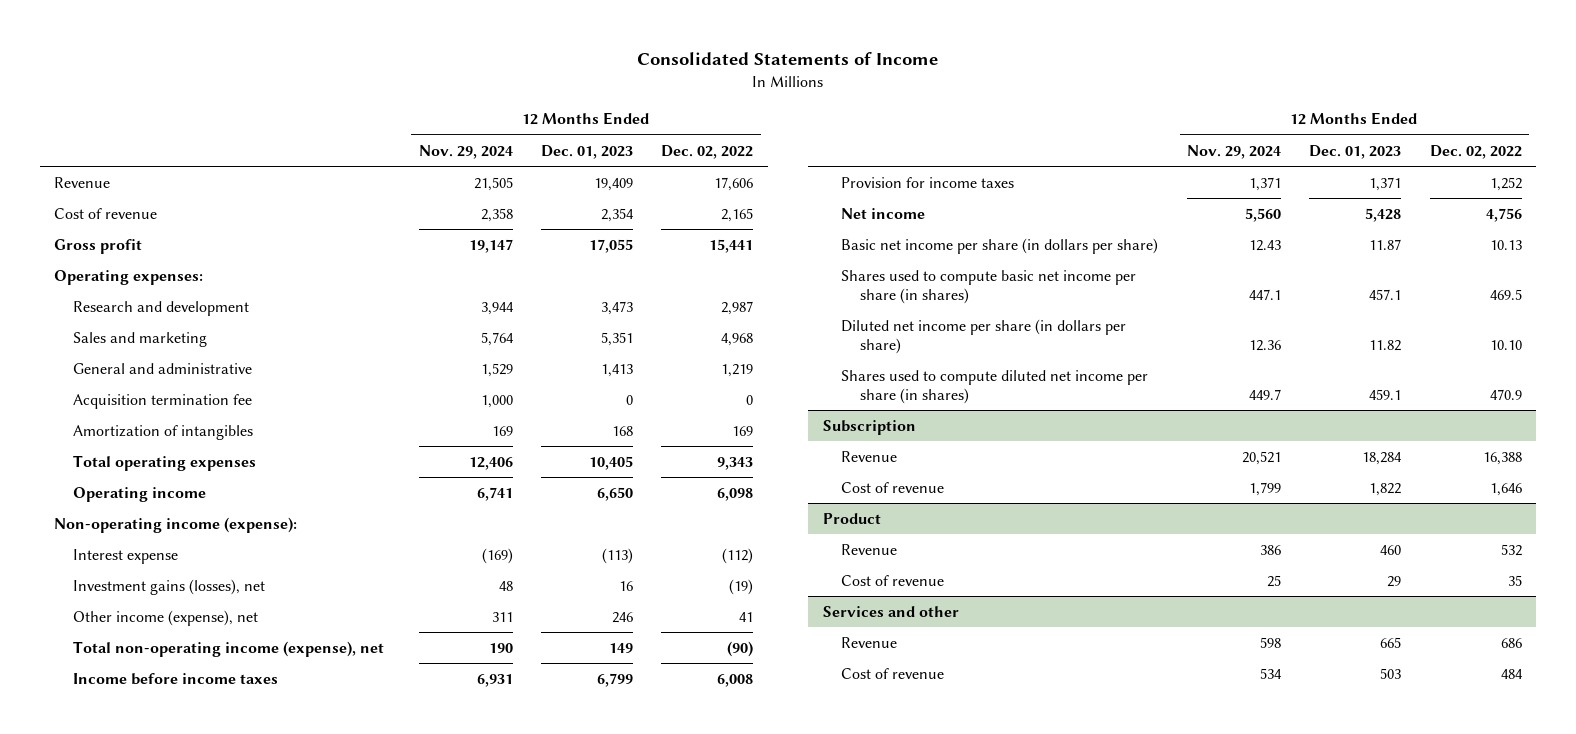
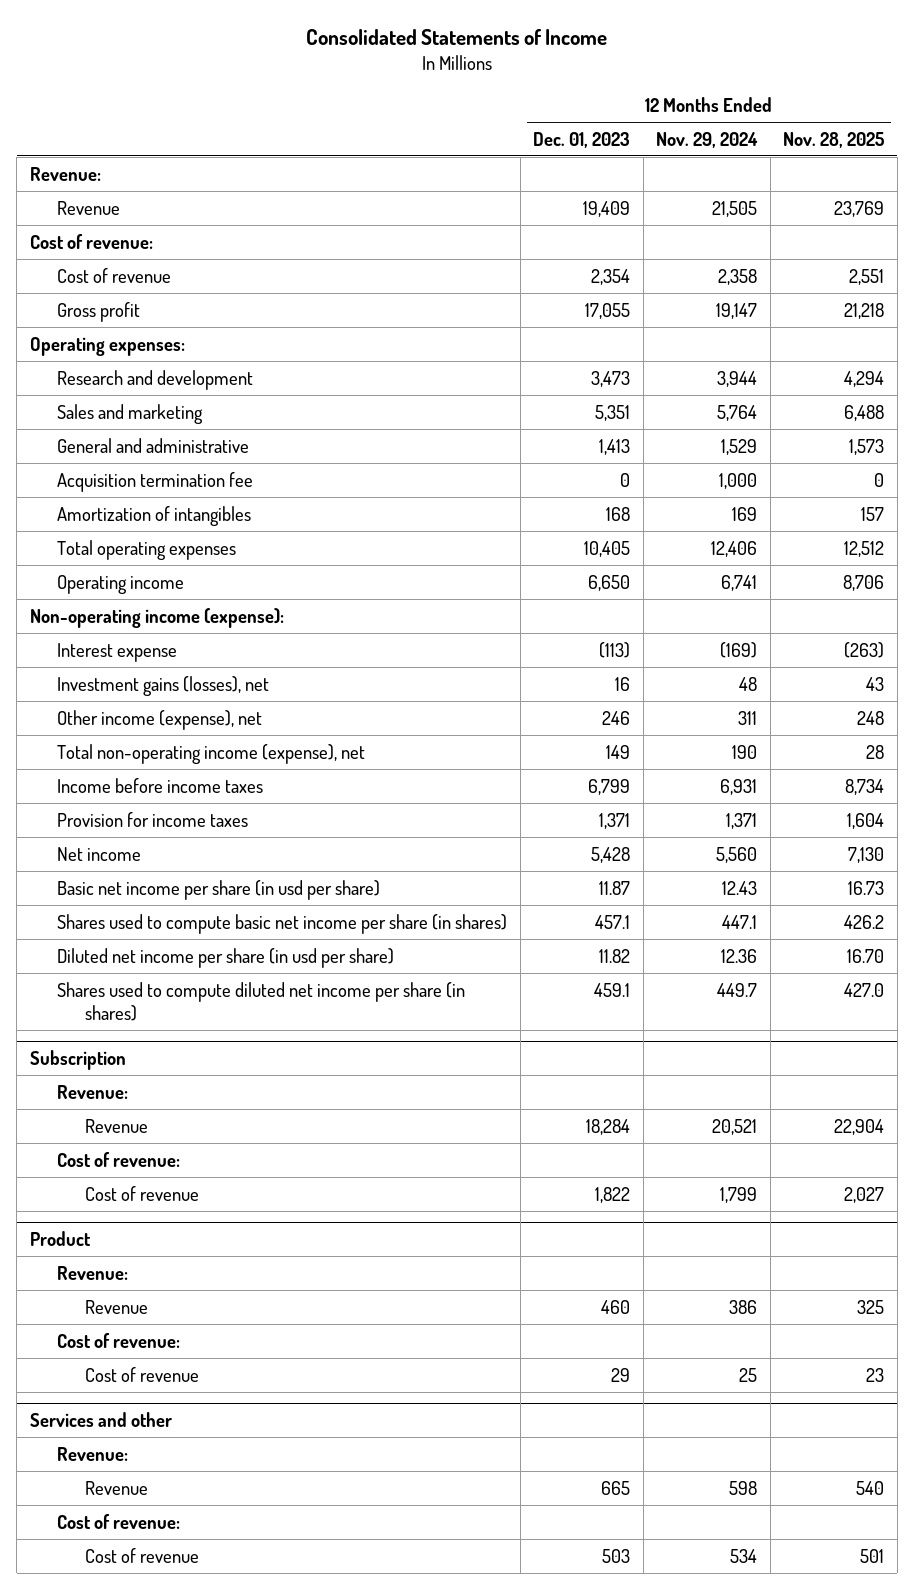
[661,144,754,159] Dec. 02, 2022 -> none
none -> [783,131,885,148] Nov. 28, 2025
none -> [29,166,101,181] Revenue:
none -> [29,233,153,249] Cost of revenue:
[841,237,1159,254] Basic net income per share (in dollars per share) -> [57,879,381,900] Basic net income per share (in usd per share)
[841,318,1127,355] Diluted net income per share (in dollars per share) -> [57,947,395,968] Diluted net income per share (in usd per share)
none -> [57,1084,129,1099] Revenue:
none -> [57,1151,181,1167] Cost of revenue:
none -> [57,1265,129,1280] Revenue:
none -> [57,1332,181,1348] Cost of revenue:
none -> [57,1446,129,1461] Revenue:
none -> [57,1513,181,1529] Cost of revenue:

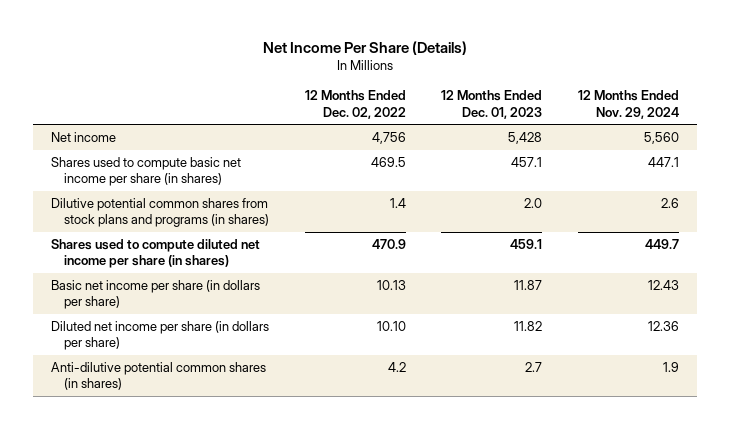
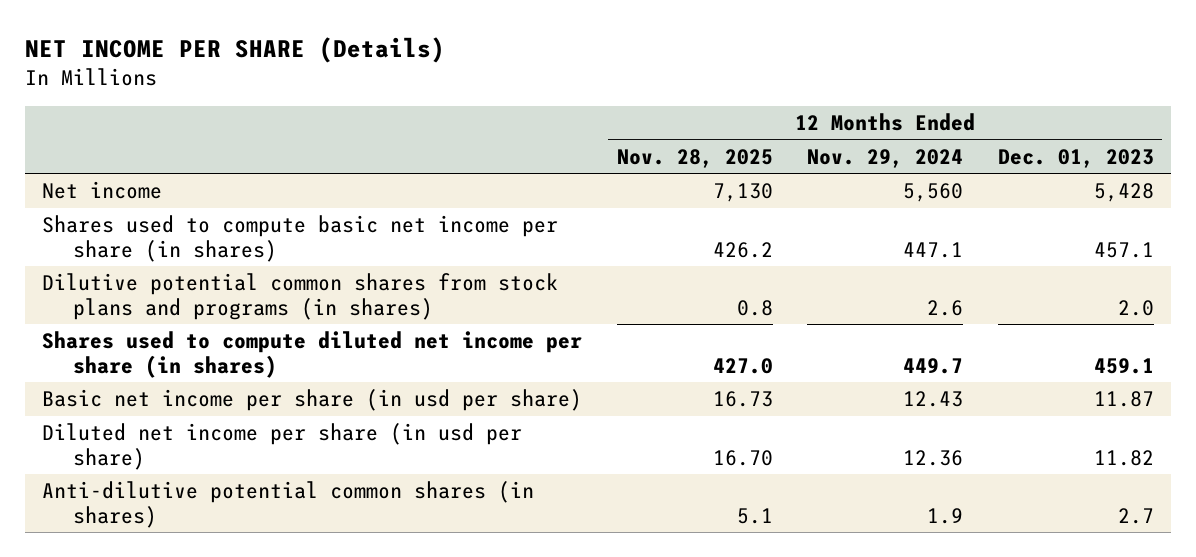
[262,41,467,56] Net Income Per Share (Details) -> [24,37,445,64] NET INCOME PER SHARE (Details)
[304,90,406,119] 12 Months Ended Dec. 02, 2022 -> none
none -> [616,148,773,168] Nov. 28, 2025
[50,280,260,310] Basic net income per share (in dollars per share) -> [42,389,583,412] Basic net income per share (in usd per share)
[50,321,269,351] Diluted net income per share (in dollars per share) -> [42,423,523,470] Diluted net income per share (in usd per share)

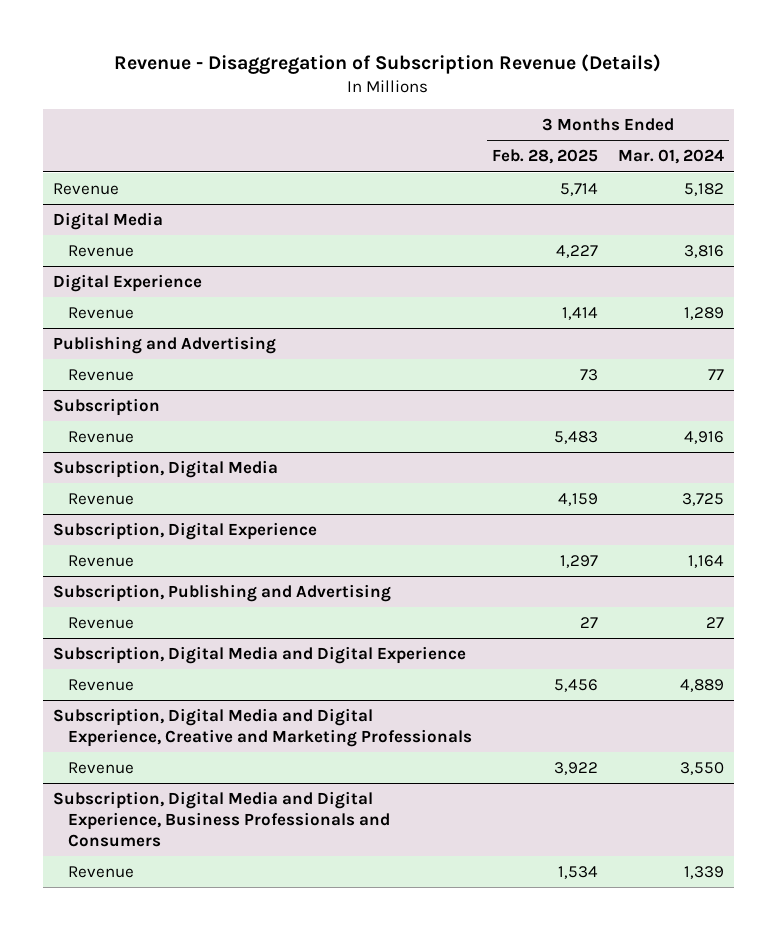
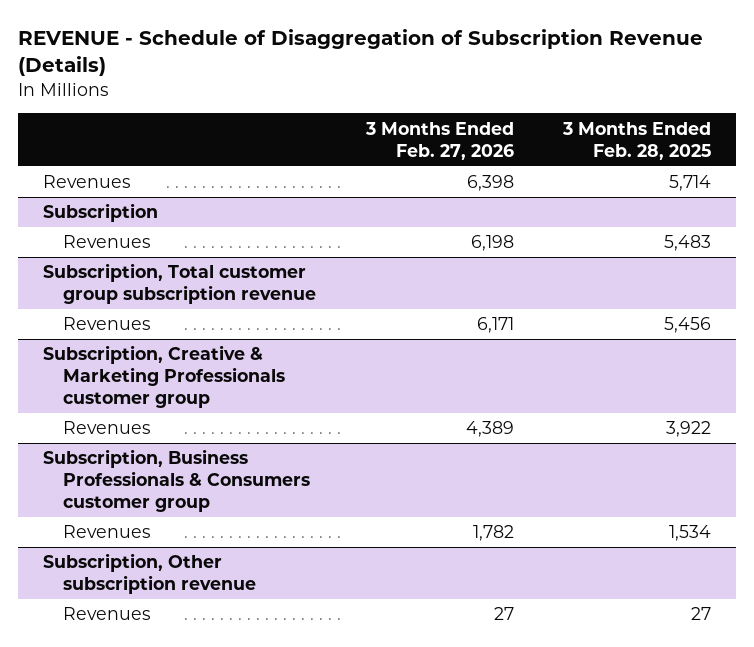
[114,53,662,74] Revenue - Disaggregation of Subscription Revenue (Details) -> [18,29,704,77] REVENUE - Schedule of Disaggregation of Subscription Revenue (Details)
[617,149,724,165] Mar. 01, 2024 -> none
none -> [364,121,514,160] 3 Months Ended Feb. 27, 2026
[52,212,163,231] Digital Media -> none
[68,245,135,258] Revenue -> none
[52,274,202,293] Digital Experience -> none
[68,307,135,320] Revenue -> none
[52,336,276,355] Publishing and Advertising -> none
[68,369,135,382] Revenue -> none
[52,183,119,196] Revenue -> [42,175,131,189] Revenues
[52,460,278,479] Subscription, Digital Media -> none
[68,493,135,506] Revenue -> none
[52,522,317,541] Subscription, Digital Experience -> none
[68,555,135,568] Revenue -> none
[52,584,391,603] Subscription, Publishing and Advertising -> none
[68,617,135,630] Revenue -> none
[52,646,466,665] Subscription, Digital Media and Digital Experience -> none
[52,708,473,747] Subscription, Digital Media and Digital Experience, Creative and Marketing Professionals -> none
[52,791,391,847] Subscription, Digital Media and Digital Experience, Business Professionals and Consumers -> none
[68,431,135,444] Revenue -> [63,235,152,249] Revenues
none -> [42,263,317,305] Subscription, Total customer group subscription revenue
[68,679,135,692] Revenue -> [63,317,152,331] Revenues
none -> [42,345,286,409] Subscription, Creative & Marketing Professionals customer group
[68,762,135,775] Revenue -> [63,421,152,435] Revenues
none -> [42,449,311,513] Subscription, Business Professionals & Consumers customer group
[68,866,135,879] Revenue -> [63,525,152,539] Revenues
none -> [42,553,257,595] Subscription, Other subscription revenue
none -> [63,607,152,621] Revenues

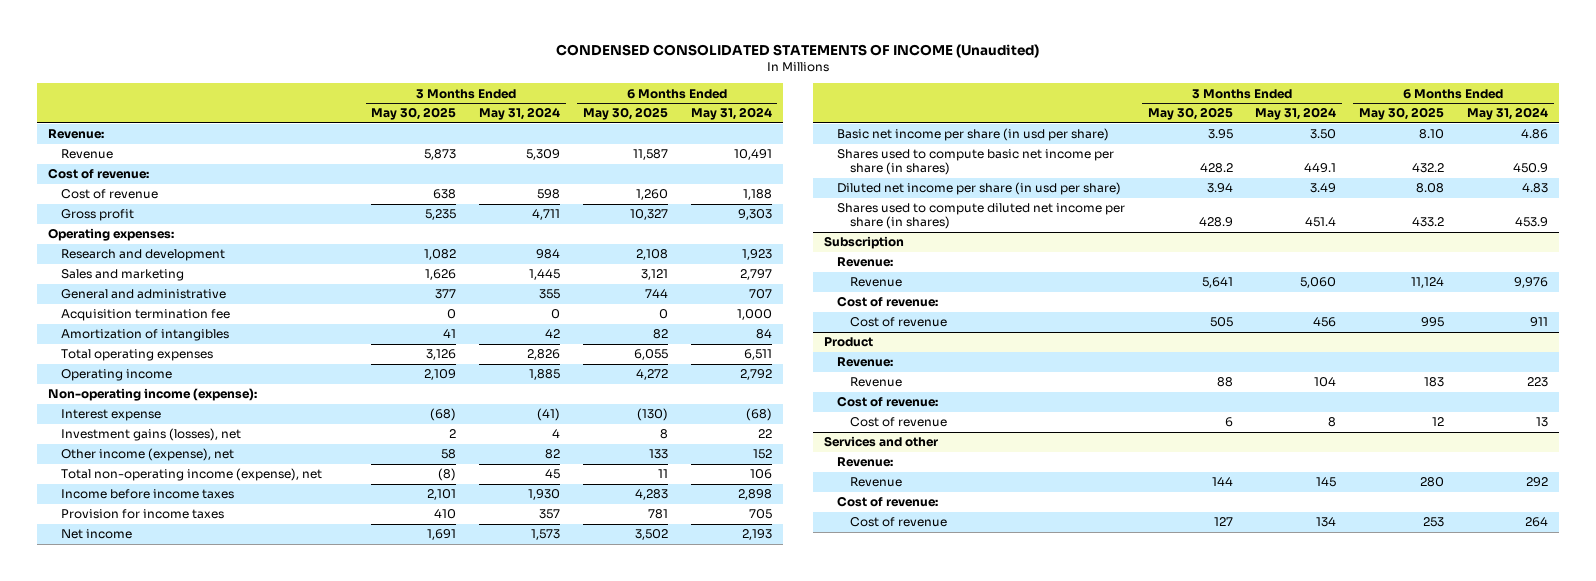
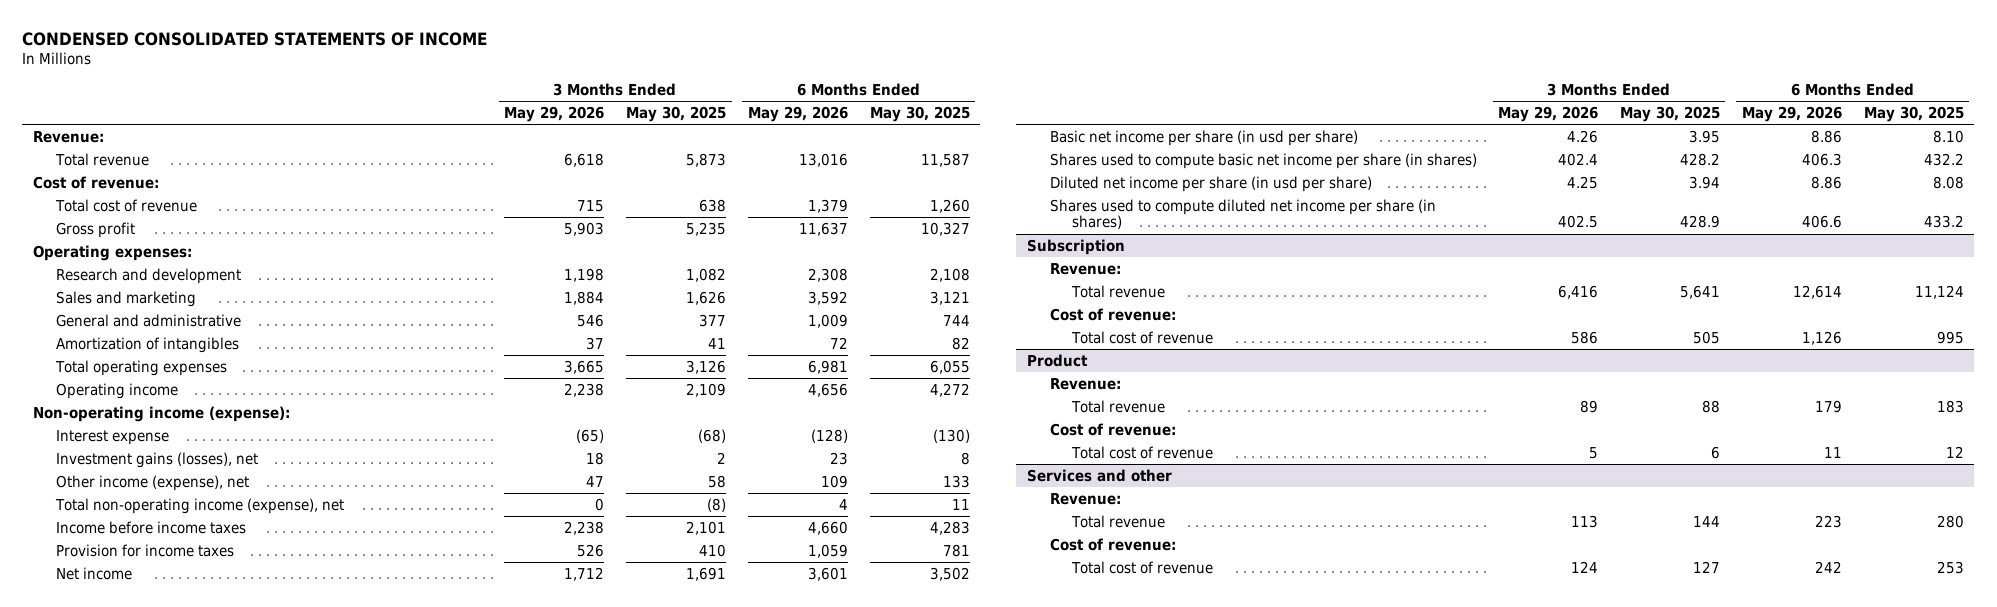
[555,44,1039,59] CONDENSED CONSOLIDATED STATEMENTS OF INCOME (Unaudited) -> [22,31,488,46] CONDENSED CONSOLIDATED STATEMENTS OF INCOME
[479,107,561,121] May 31, 2024 -> none
[690,107,772,121] May 31, 2024 -> none
none -> [504,105,605,122] May 29, 2026
none -> [747,105,848,122] May 29, 2026
[60,149,113,160] Revenue -> [54,152,149,166] Total revenue
[60,189,158,200] Cost of revenue -> [54,198,197,212] Total cost of revenue
[60,309,230,322] Acquisition termination fee -> none
[849,277,902,288] Revenue -> [1070,284,1165,298] Total revenue
[849,317,947,328] Cost of revenue -> [1070,330,1213,344] Total cost of revenue
[849,377,902,388] Revenue -> [1070,399,1165,413] Total revenue
[849,417,947,428] Cost of revenue -> [1070,445,1213,459] Total cost of revenue
[849,477,902,488] Revenue -> [1070,514,1165,528] Total revenue
[849,517,947,528] Cost of revenue -> [1070,560,1213,574] Total cost of revenue

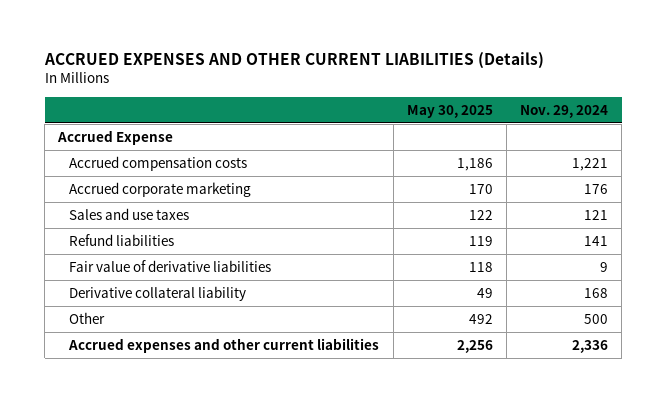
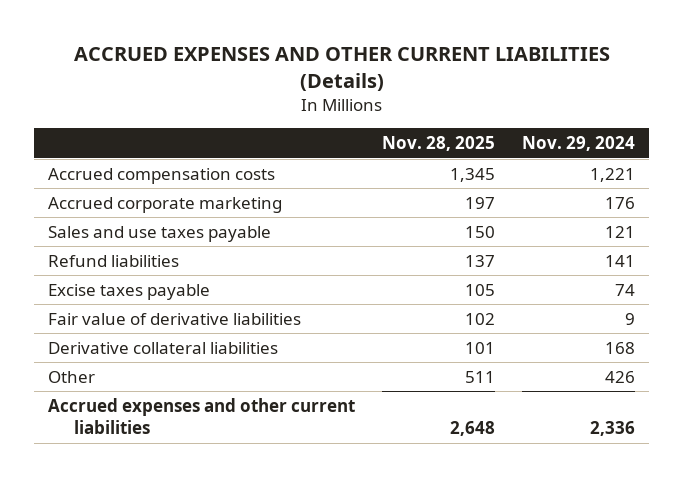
[406,104,493,118] May 30, 2025 -> none
none -> [382,136,496,152] Nov. 28, 2025
[57,129,174,145] Accrued Expense -> none
[69,207,190,220] Sales and use taxes -> [47,225,271,242] Sales and use taxes payable
none -> [47,283,210,300] Excise taxes payable
[69,285,247,301] Derivative collateral liability -> [47,341,278,354] Derivative collateral liabilities
[584,313,609,324] 500 -> [605,370,636,383] 426

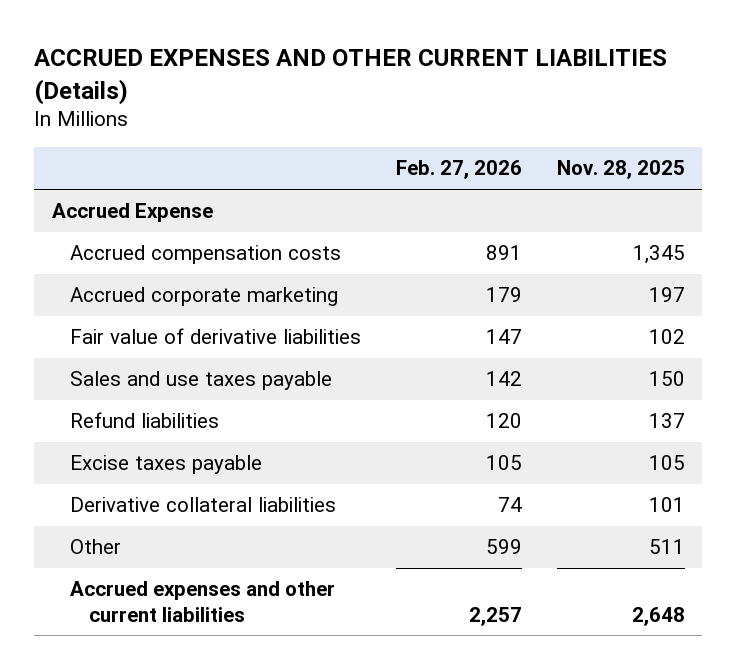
[522,136,636,152] Nov. 29, 2024 -> none
none -> [395,160,522,180] Feb. 27, 2026
none -> [51,203,213,223] Accrued Expense
[47,312,301,325] Fair value of derivative liabilities -> [70,328,362,345] Fair value of derivative liabilities

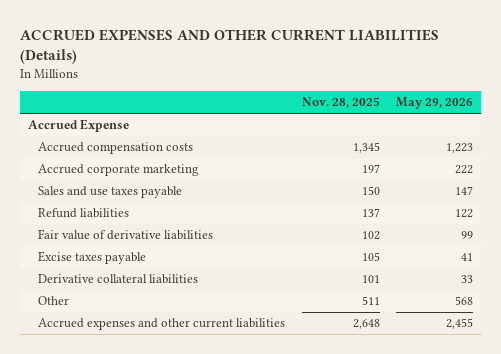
[395,160,522,180] Feb. 27, 2026 -> none
none -> [395,97,473,110] May 29, 2026
[70,328,362,345] Fair value of derivative liabilities -> [38,229,214,241] Fair value of derivative liabilities

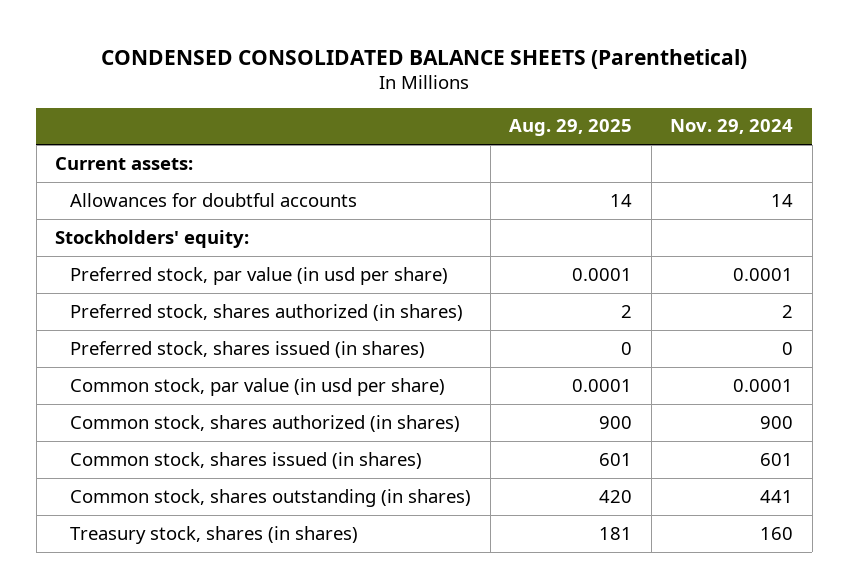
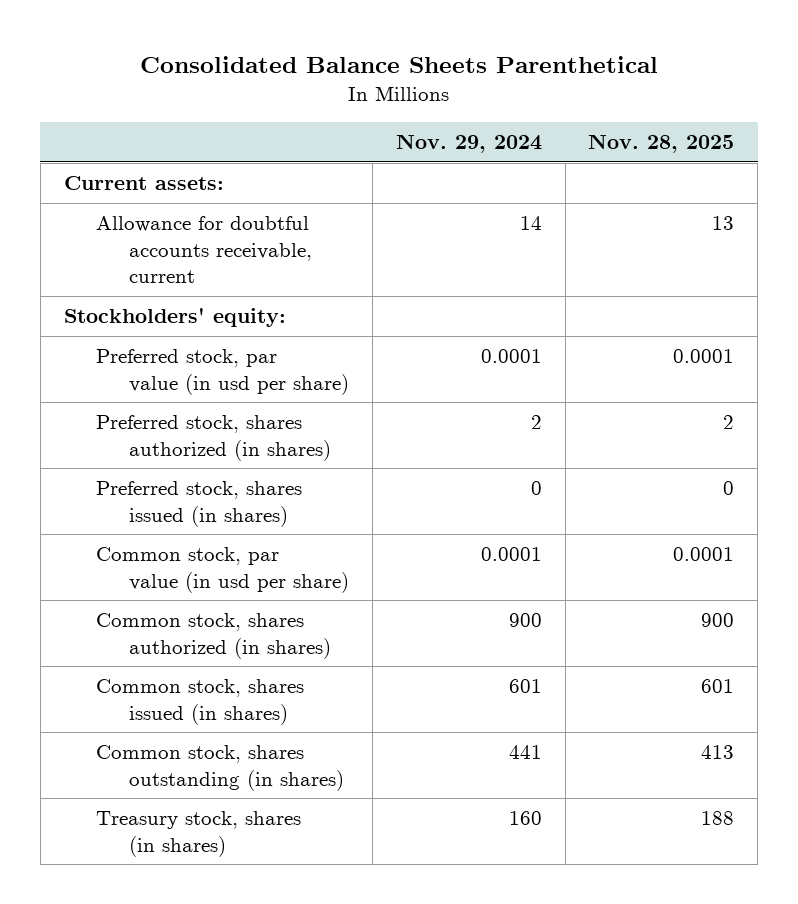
[101,48,748,69] CONDENSED CONSOLIDATED BALANCE SHEETS (Parenthetical) -> [140,55,659,73] Consolidated Balance Sheets Parenthetical
[509,119,633,137] Aug. 29, 2025 -> none
none -> [588,133,735,153] Nov. 28, 2025
[70,192,358,207] Allowances for doubtful accounts -> [96,216,313,284] Allowance for doubtful accounts receivable, current

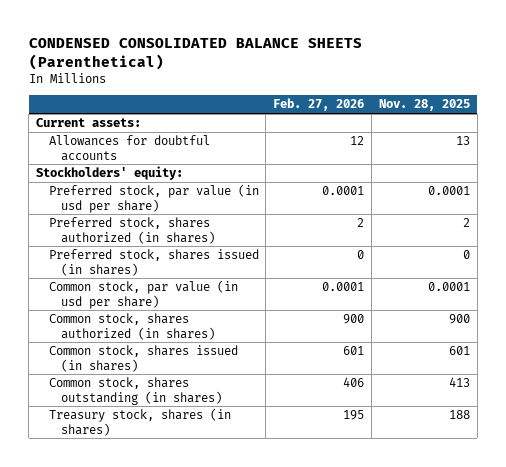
[140,55,659,73] Consolidated Balance Sheets Parenthetical -> [28,37,362,70] CONDENSED CONSOLIDATED BALANCE SHEETS (Parenthetical)
[395,133,542,153] Nov. 29, 2024 -> none
none -> [273,98,365,112] Feb. 27, 2026
[96,216,313,284] Allowance for doubtful accounts receivable, current -> [48,135,210,161] Allowances for doubtful accounts

